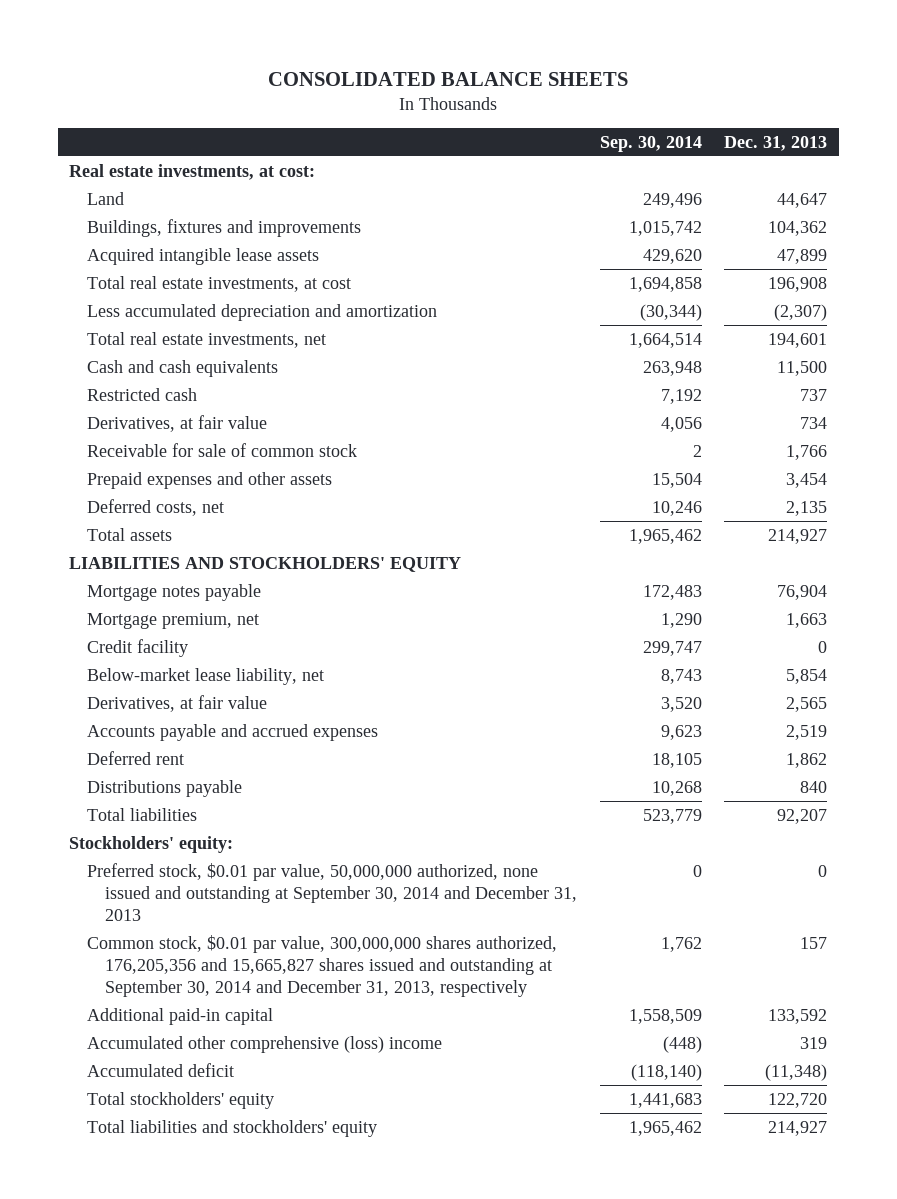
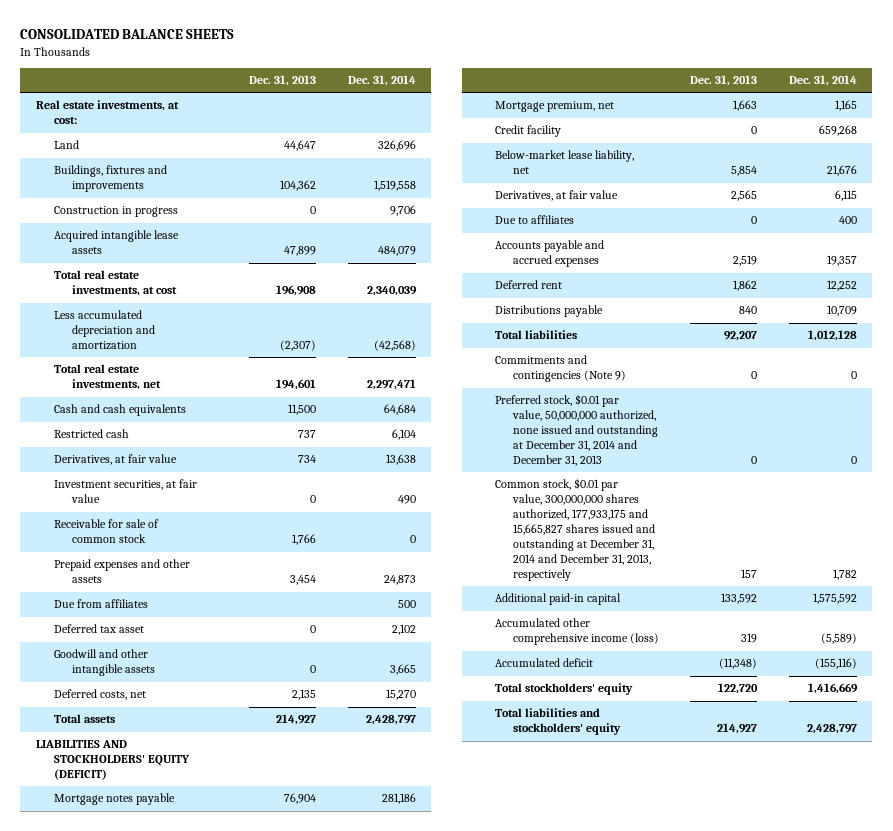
[599,135,702,152] Sep. 30, 2014 -> none
none -> [347,75,416,87] Dec. 31, 2014
none -> [54,206,179,218] Construction in progress
none -> [54,479,198,504] Investment securities, at fair value
none -> [54,599,149,609] Due from affiliates
none -> [54,624,145,634] Deferred tax asset
none -> [54,649,156,677] Goodwill and other intangible assets
[69,556,462,572] LIABILITIES AND STOCKHOLDERS' EQUITY -> [36,740,191,781] LIABILITIES AND STOCKHOLDERS' EQUITY (DEFICIT)
none -> [495,215,575,225] Due to affiliates
[69,835,234,853] Stockholders' equity: -> none
none -> [495,355,627,383] Commitments and contingencies (Note 9)
[87,862,577,921] Preferred stock, $0.01 par value, 50,000,000 authorized, none issued and outstanding at September 30, 2014 and December 31, 2013 -> [495,394,659,467] Preferred stock, $0.01 par value, 50,000,000 authorized, none issued and outstanding at December 31, 2014 and December 31, 2013
[87,934,558,997] Common stock, $0.01 par value, 300,000,000 shares authorized, 176,205,356 and 15,665,827 shares issued and outstanding at September 30, 2014 and December 31, 2013, respectively -> [495,478,656,582] Common stock, $0.01 par value, 300,000,000 shares authorized, 177,933,175 and 15,665,827 shares issued and outstanding at December 31, 2014 and December 31, 2013, respectively
[87,1035,443,1053] Accumulated other comprehensive (loss) income -> [495,618,660,646] Accumulated other comprehensive income (loss)

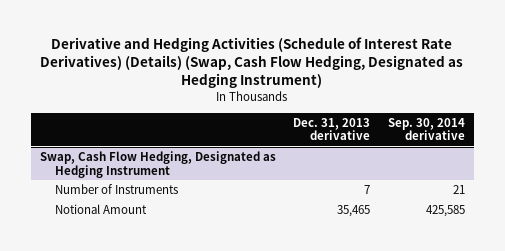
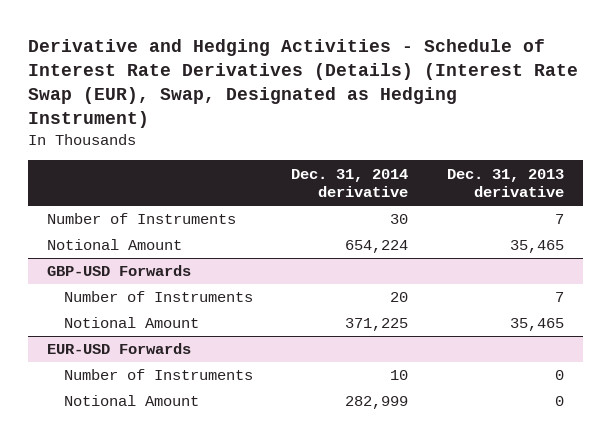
[40,37,464,89] Derivative and Hedging Activities (Schedule of Interest Rate Derivatives) (Details) (Swap, Cash Flow Hedging, Designated as Hedging Instrument) -> [27,38,578,128] Derivative and Hedging Activities - Schedule of Interest Rate Derivatives (Details) (Interest Rate Swap (EUR), Swap, Designated as Hedging Instrument)
[387,117,465,141] Sep. 30, 2014 derivative -> none
none -> [291,168,409,198] Dec. 31, 2014 derivative
[39,151,276,178] Swap, Cash Flow Hedging, Designated as Hedging Instrument -> none
none -> [47,265,192,277] GBP-USD Forwards
none -> [63,291,253,303] Number of Instruments
none -> [63,317,199,329] Notional Amount
none -> [47,343,192,355] EUR-USD Forwards
none -> [63,369,253,381] Number of Instruments
none -> [63,395,199,407] Notional Amount

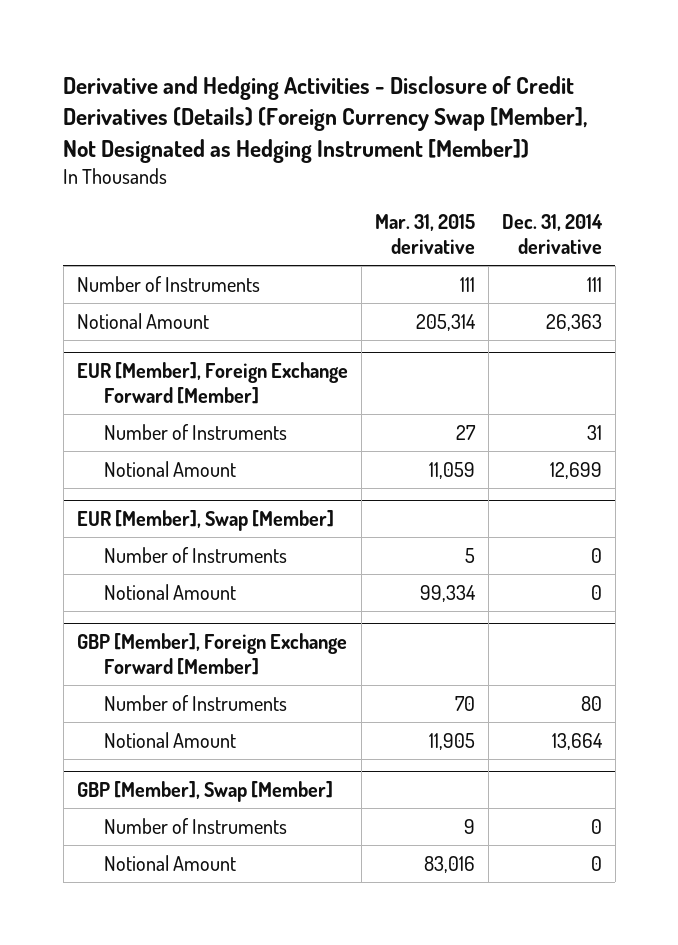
[27,38,578,128] Derivative and Hedging Activities - Schedule of Interest Rate Derivatives (Details) (Interest Rate Swap (EUR), Swap, Designated as Hedging Instrument) -> [63,76,588,163] Derivative and Hedging Activities - Disclosure of Credit Derivatives (Details) (Foreign Currency Swap [Member], Not Designated as Hedging Instrument [Member])
[447,168,565,198] Dec. 31, 2013 derivative -> none
none -> [374,214,475,255] Mar. 31, 2015 derivative
[47,265,192,277] GBP-USD Forwards -> none
[47,343,192,355] EUR-USD Forwards -> none
[390,214,409,225] 30 -> [586,276,602,292] 111
[345,240,409,254] 654,224 -> [545,313,602,331] 26,363
none -> [76,362,348,404] EUR [Member], Foreign Exchange Forward [Member]
[390,292,409,303] 20 -> [586,424,602,440] 31
[345,318,409,332] 371,225 -> [549,461,602,479] 12,699
none -> [76,510,334,532] EUR [Member], Swap [Member]
[390,370,409,381] 10 -> [590,547,602,563] 0
[345,396,409,410] 282,999 -> [590,584,602,600] 0
none -> [76,633,347,675] GBP [Member], Foreign Exchange Forward [Member]
none -> [103,694,287,711] Number of Instruments
none -> [103,731,236,748] Notional Amount
none -> [76,781,333,803] GBP [Member], Swap [Member]
none -> [103,817,287,834] Number of Instruments
none -> [103,854,236,871] Notional Amount

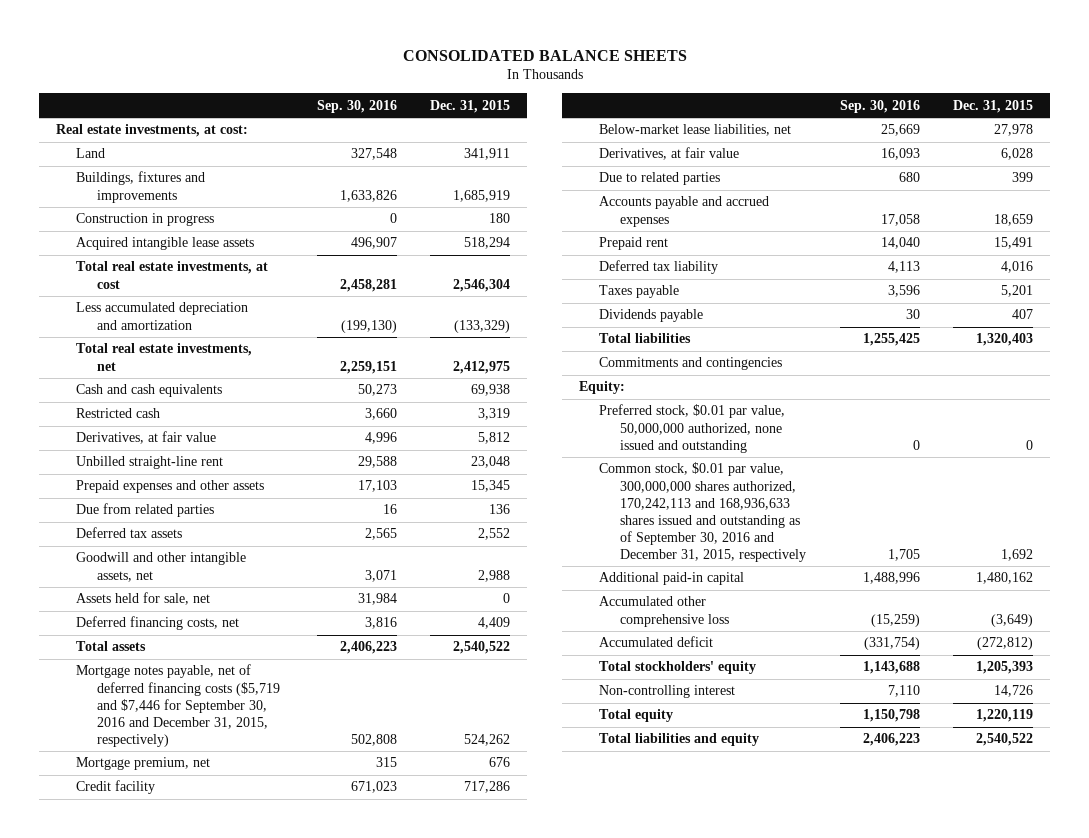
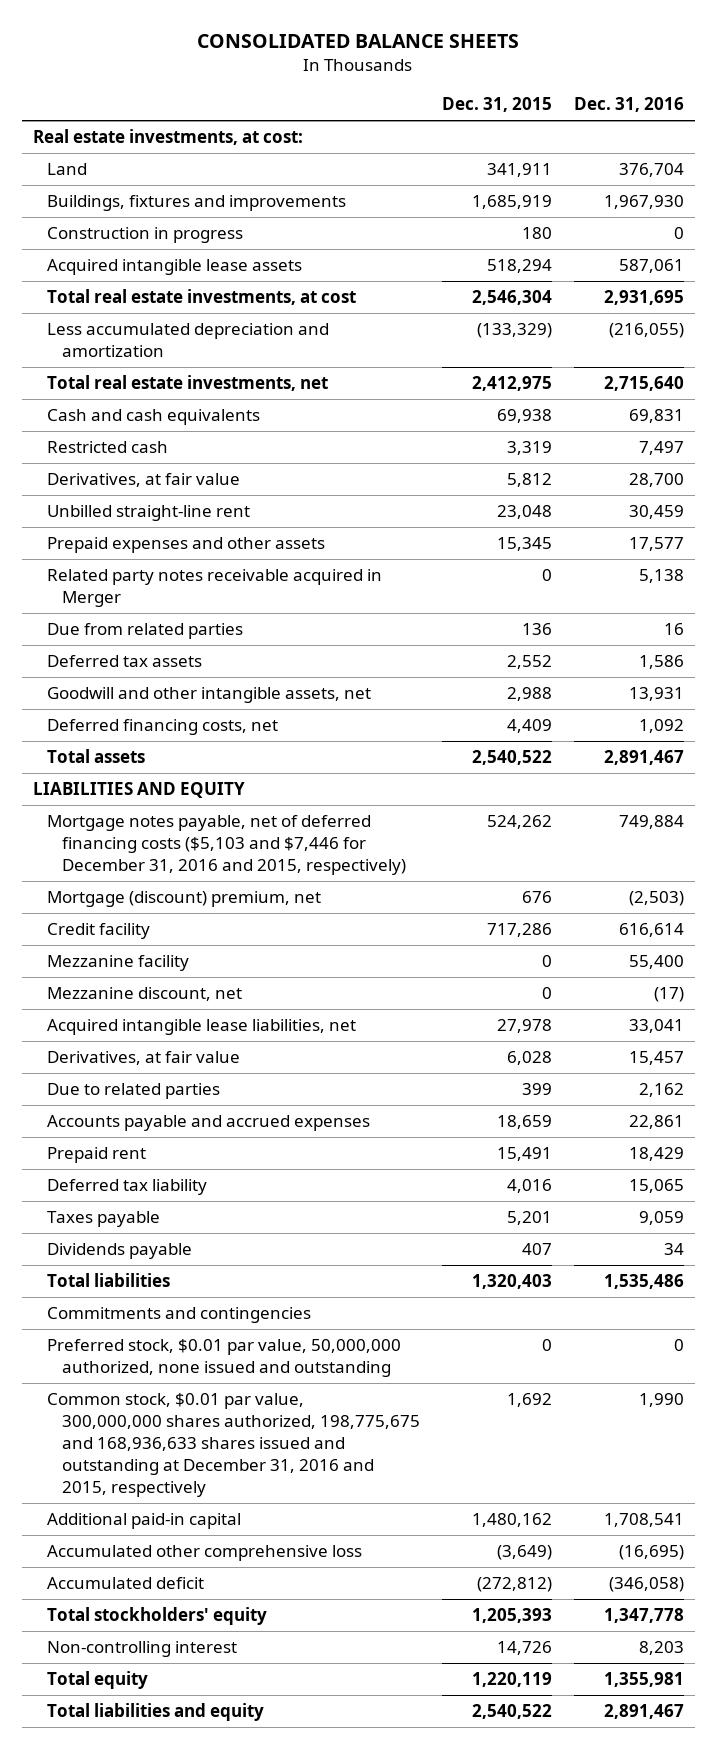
[316,99,397,113] Sep. 30, 2016 -> none
none -> [574,97,685,113] Dec. 31, 2016
none -> [47,569,383,608] Related party notes receivable acquired in Merger
[76,592,211,606] Assets held for sale, net -> none
none -> [32,782,245,799] LIABILITIES AND EQUITY
[76,664,281,747] Mortgage notes payable, net of deferred financing costs ($5,719 and $7,446 for September 30, 2016 and December 31, 2015, respectively) -> [47,815,407,876] Mortgage notes payable, net of deferred financing costs ($5,103 and $7,446 for December 31, 2016 and 2015, respectively)
[76,757,211,771] Mortgage premium, net -> [47,891,322,908] Mortgage (discount) premium, net
none -> [47,955,190,972] Mezzanine facility
none -> [47,987,243,1002] Mezzanine discount, net
[599,124,792,137] Below-market lease liabilities, net -> [47,1019,357,1036] Acquired intangible lease liabilities, net
[578,381,625,395] Equity: -> none
[599,462,806,563] Common stock, $0.01 par value, 300,000,000 shares authorized, 170,242,113 and 168,936,633 shares issued and outstanding as of September 30, 2016 and December 31, 2015, respectively -> [47,1393,421,1498] Common stock, $0.01 par value, 300,000,000 shares authorized, 198,775,675 and 168,936,633 shares issued and outstanding at December 31, 2016 and 2015, respectively

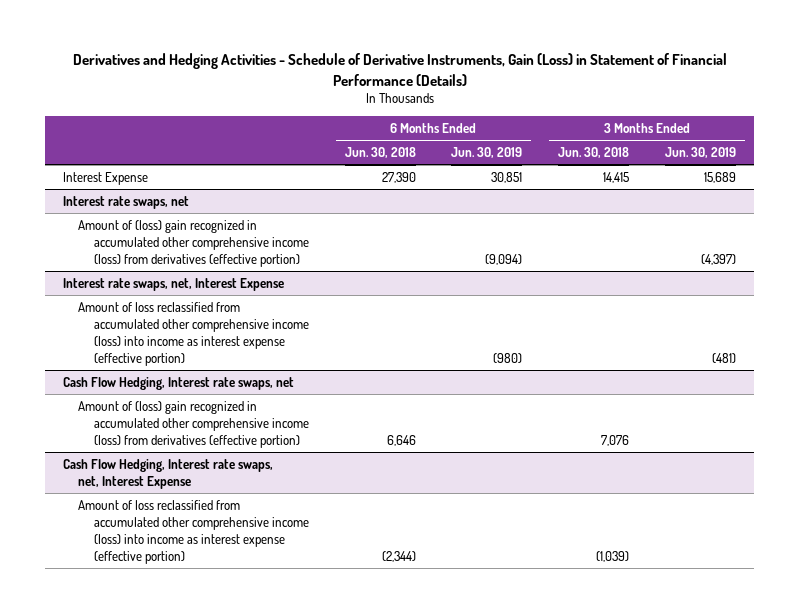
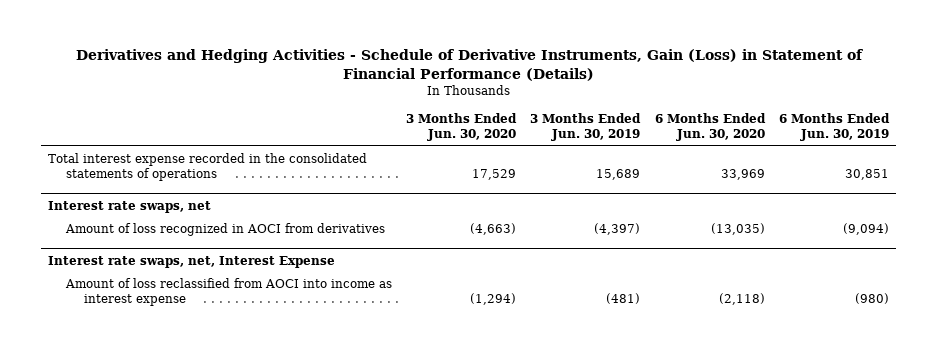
[344,147,416,159] Jun. 30, 2018 -> none
[558,147,630,159] Jun. 30, 2018 -> none
none -> [406,113,518,142] 3 Months Ended Jun. 30, 2020
none -> [654,113,766,142] 6 Months Ended Jun. 30, 2020
[63,171,149,185] Interest Expense -> [48,153,368,182] Total interest expense recorded in the consolidated statements of operations
[78,219,309,267] Amount of (loss) gain recognized in accumulated other comprehensive income (loss) from derivatives (effective portion) -> [65,223,386,237] Amount of loss recognized in AOCI from derivatives
[63,376,295,390] Cash Flow Hedging, Interest rate swaps, net -> none
[78,400,309,448] Amount of (loss) gain recognized in accumulated other comprehensive income (loss) from derivatives (effective portion) -> none
[63,458,274,489] Cash Flow Hedging, Interest rate swaps, net, Interest Expense -> none
[78,499,309,564] Amount of loss reclassified from accumulated other comprehensive income (loss) into income as interest expense (effective portion) -> none
[78,301,309,366] Amount of loss reclassified from accumulated other comprehensive income (loss) into income as interest expense (effective portion) -> [65,278,393,307] Amount of loss reclassified from AOCI into income as interest expense

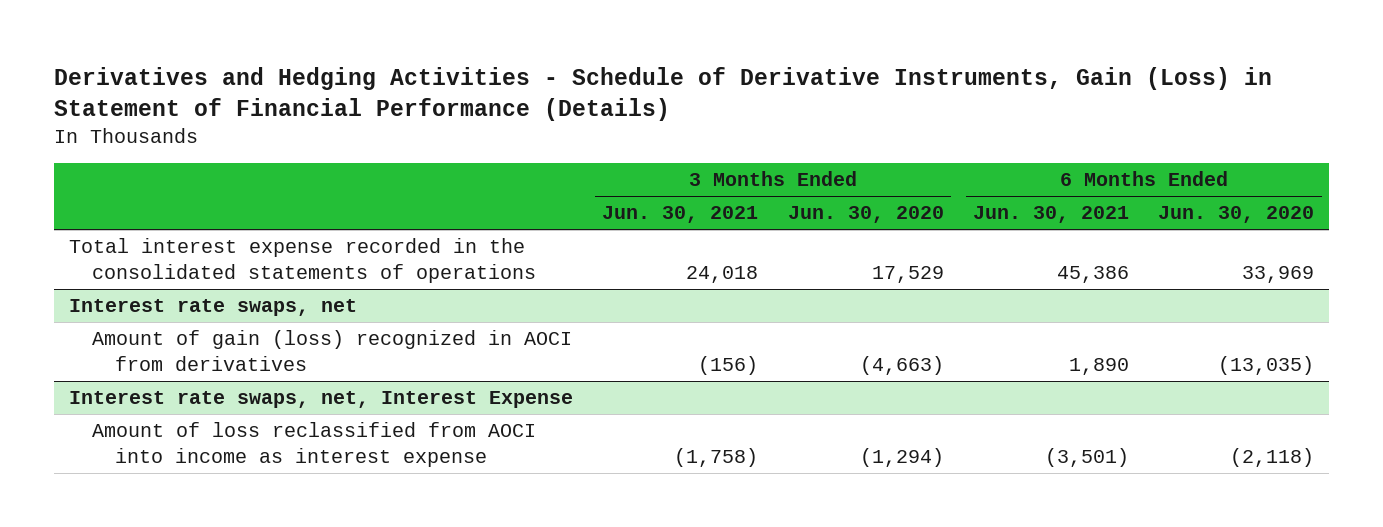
[530,113,642,142] 3 Months Ended Jun. 30, 2019 -> none
[778,113,890,142] 6 Months Ended Jun. 30, 2019 -> none
none -> [602,206,759,224] Jun. 30, 2021
none -> [973,206,1130,224] Jun. 30, 2021
[65,223,386,237] Amount of loss recognized in AOCI from derivatives -> [91,330,572,371] Amount of gain (loss) recognized in AOCI from derivatives

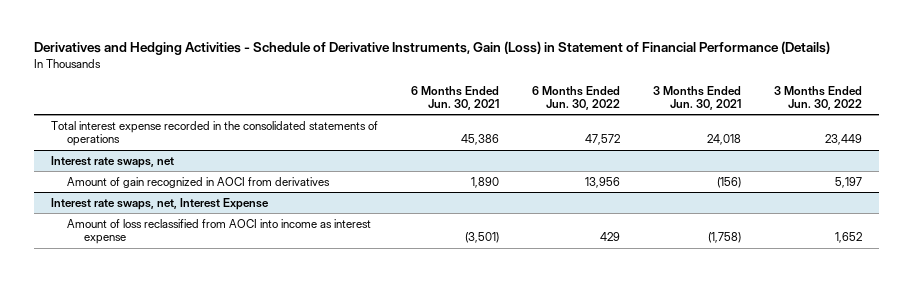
[787,206,944,224] Jun. 30, 2020 -> none
[1158,206,1315,224] Jun. 30, 2020 -> none
none -> [531,85,620,111] 6 Months Ended Jun. 30, 2022
none -> [774,85,863,111] 3 Months Ended Jun. 30, 2022
[91,330,572,371] Amount of gain (loss) recognized in AOCI from derivatives -> [67,176,331,188] Amount of gain recognized in AOCI from derivatives

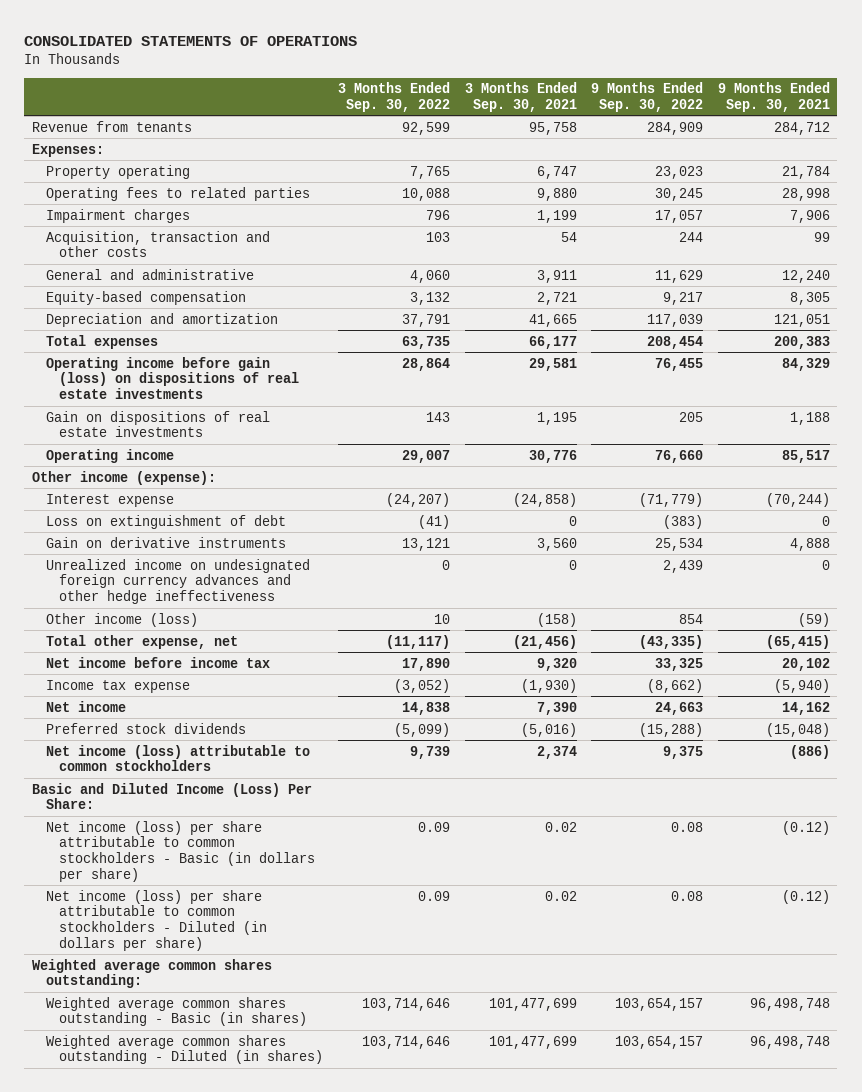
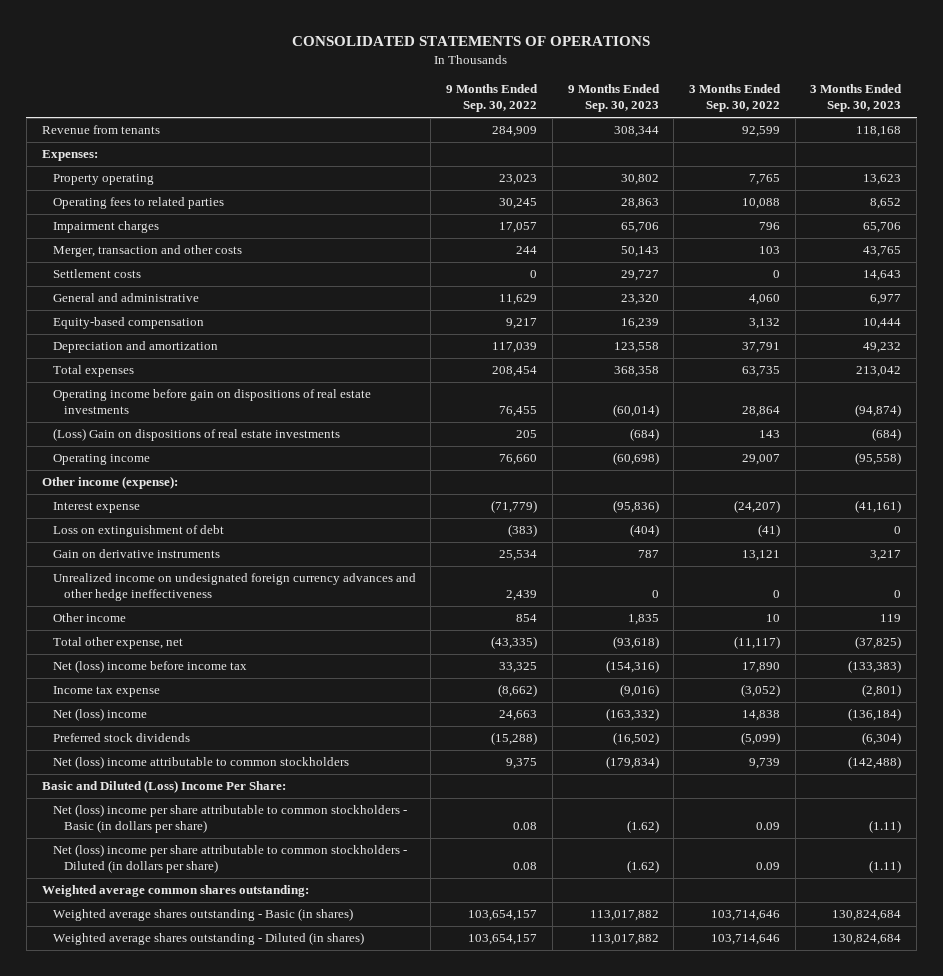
[464,82,577,112] 3 Months Ended Sep. 30, 2021 -> none
[717,82,830,112] 9 Months Ended Sep. 30, 2021 -> none
none -> [567,84,660,113] 9 Months Ended Sep. 30, 2023
none -> [810,84,903,113] 3 Months Ended Sep. 30, 2023
[45,230,270,258] Acquisition, transaction and other costs -> [52,245,242,258] Merger, transaction and other costs
none -> [52,269,141,279] Settlement costs
[45,356,300,400] Operating income before gain (loss) on dispositions of real estate investments -> [52,389,371,415] Operating income before gain on dispositions of real estate investments
[45,410,270,438] Gain on dispositions of real estate investments -> [52,428,340,442] (Loss) Gain on dispositions of real estate investments
[45,612,198,627] Other income (loss) -> [52,613,126,623] Other income
[45,656,270,668] Net income before income tax -> [52,660,247,674] Net (loss) income before income tax
[45,700,126,712] Net income -> [52,708,147,722] Net (loss) income
[45,744,310,772] Net income (loss) attributable to common stockholders -> [52,756,349,770] Net (loss) income attributable to common stockholders
[31,782,312,810] Basic and Diluted Income (Loss) Per Share: -> [41,780,286,794] Basic and Diluted (Loss) Income Per Share:
[45,820,316,882] Net income (loss) per share attributable to common stockholders - Basic (in dollars per share) -> [52,804,407,834] Net (loss) income per share attributable to common stockholders - Basic (in dollars per share)
[45,889,268,951] Net income (loss) per share attributable to common stockholders - Diluted (in dollars per share) -> [52,844,407,874] Net (loss) income per share attributable to common stockholders - Diluted (in dollars per share)
[45,996,308,1027] Weighted average common shares outstanding - Basic (in shares) -> [52,908,353,922] Weighted average shares outstanding - Basic (in shares)
[45,1034,324,1065] Weighted average common shares outstanding - Diluted (in shares) -> [52,932,364,946] Weighted average shares outstanding - Diluted (in shares)

